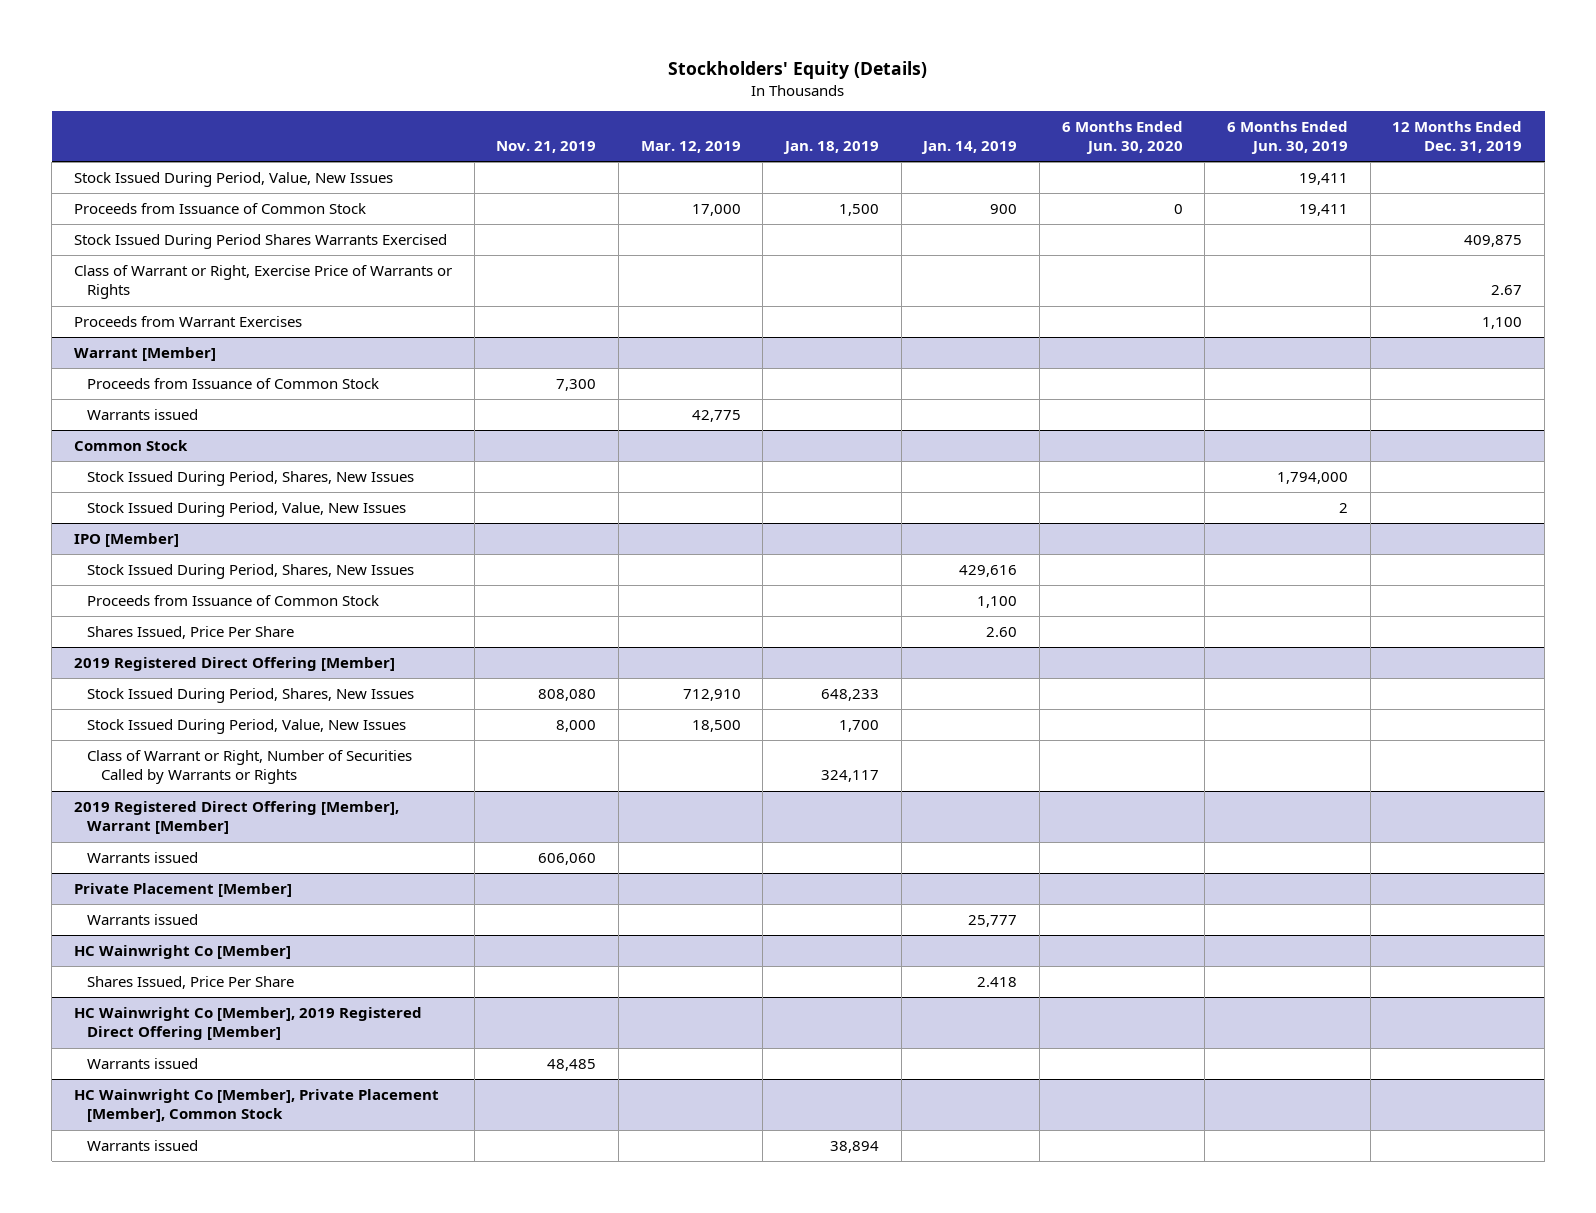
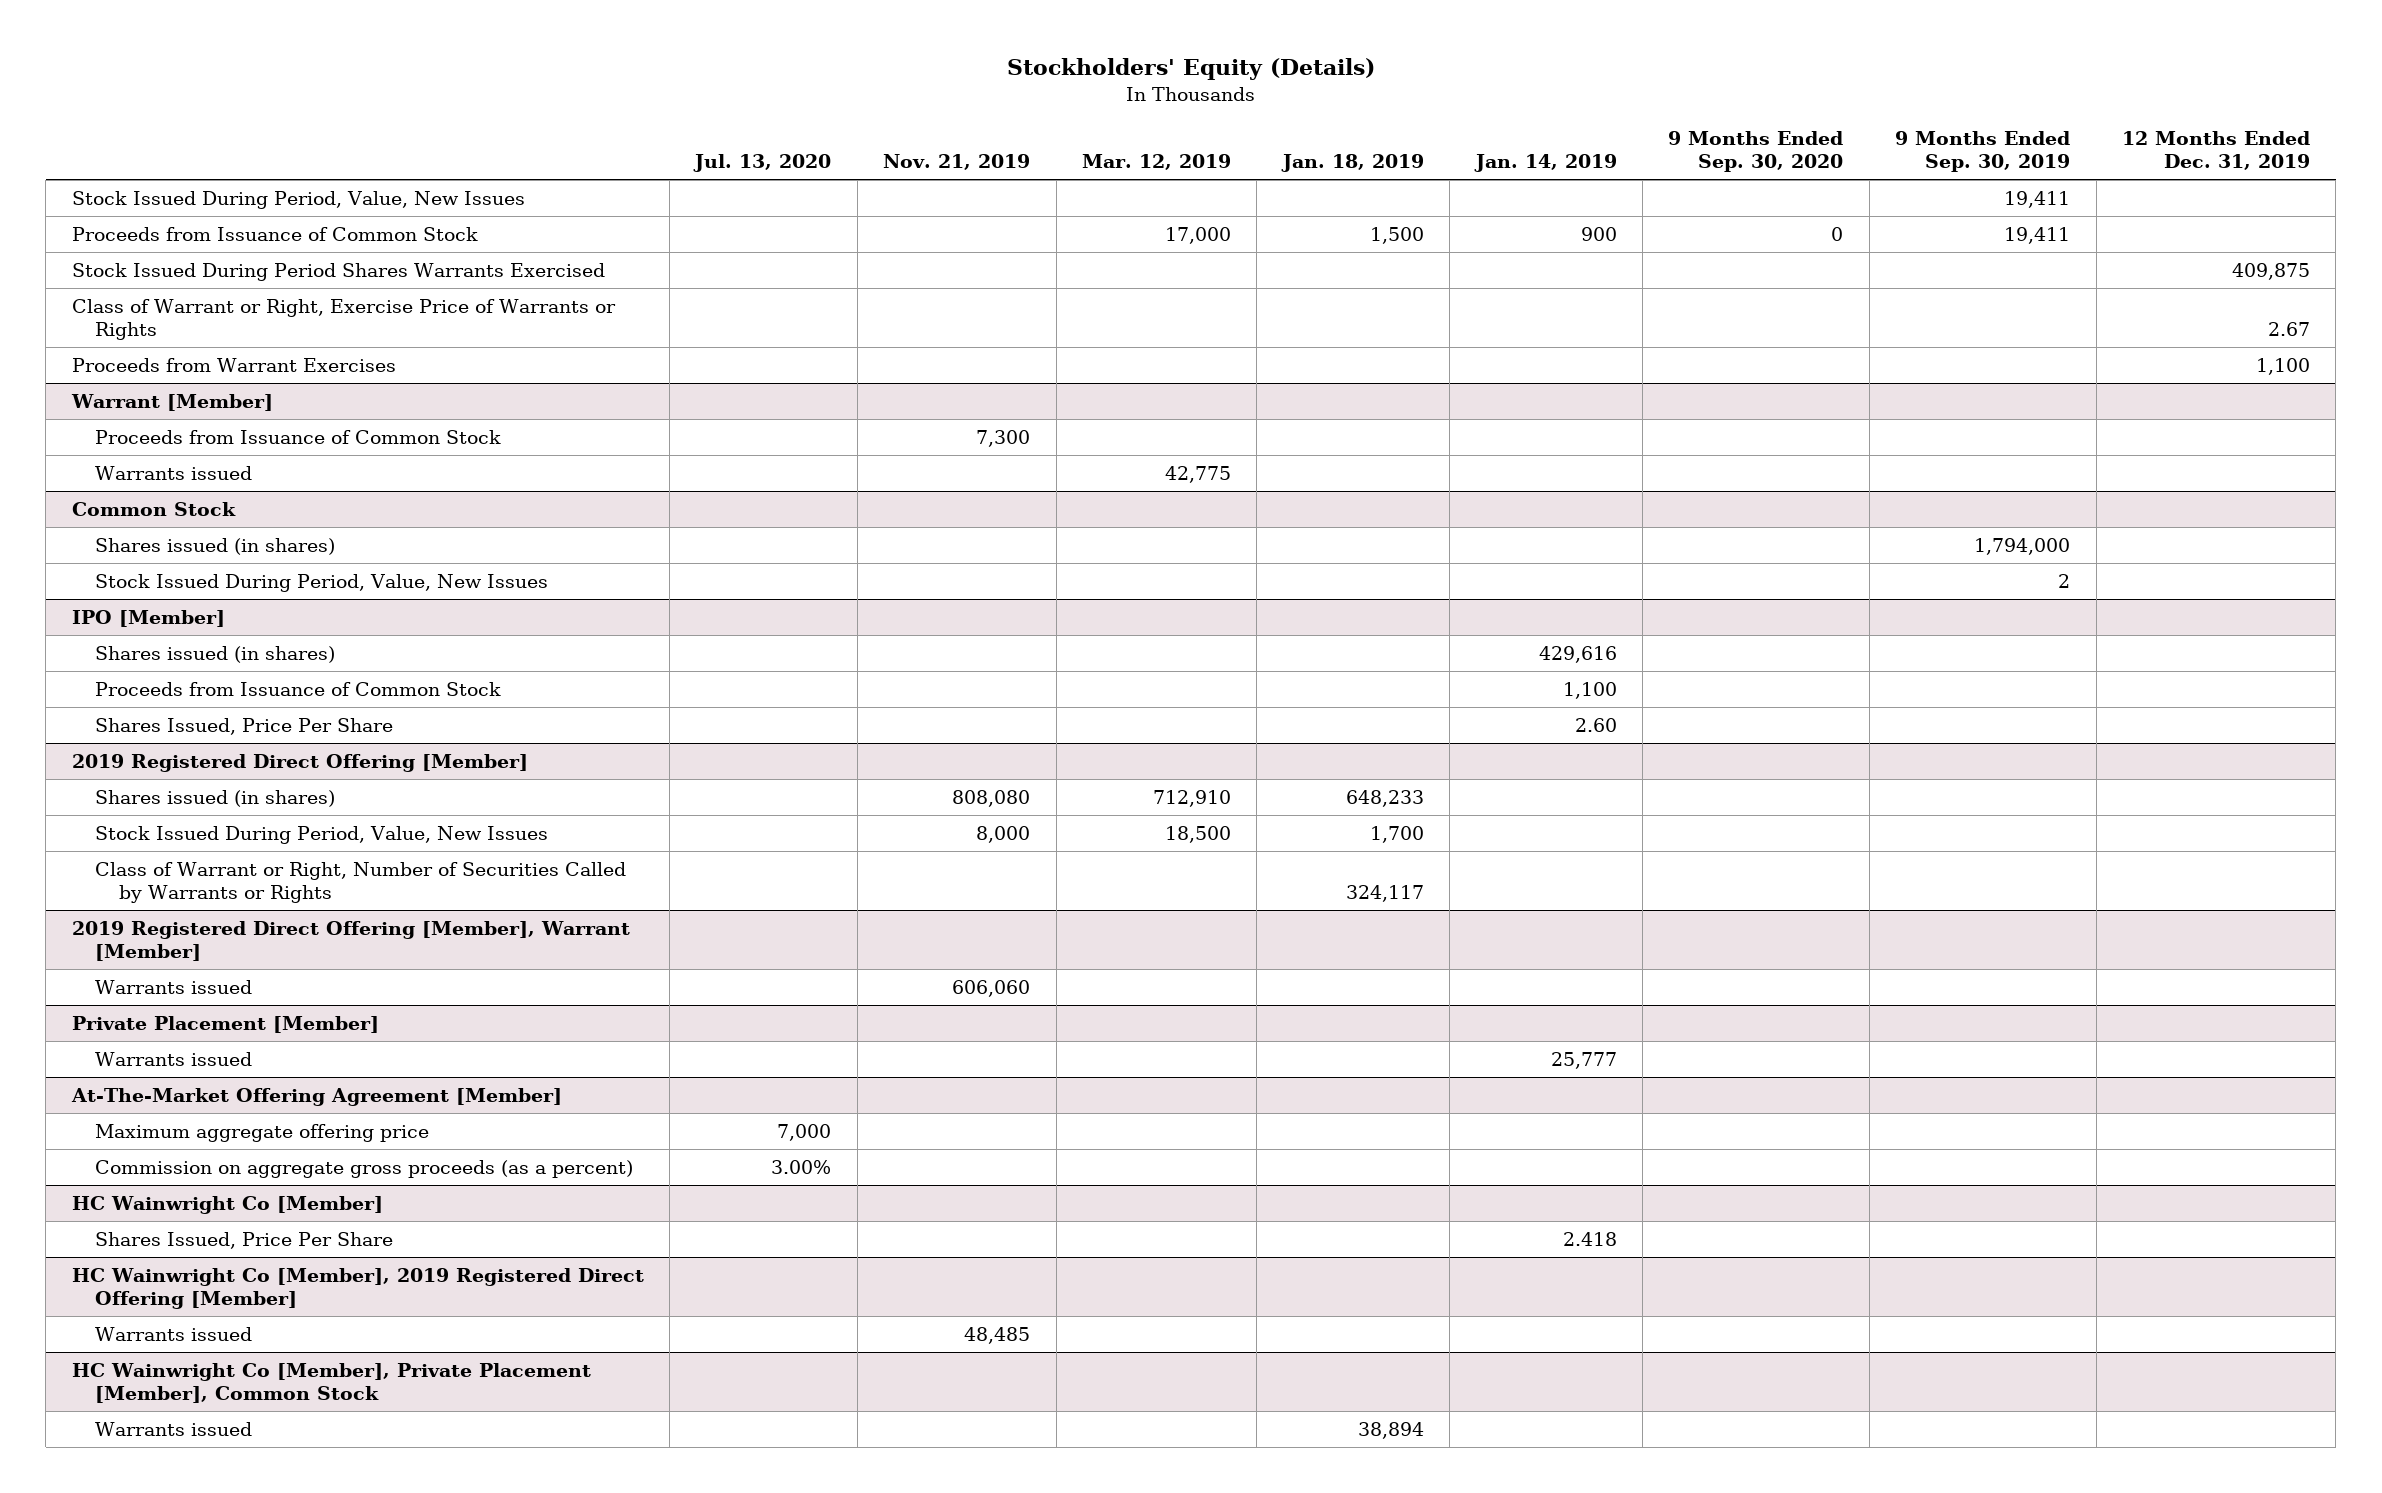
[1061,120,1183,155] 6 Months Ended Jun. 30, 2020 -> none
[1227,120,1349,155] 6 Months Ended Jun. 30, 2019 -> none
none -> [693,154,832,173] Jul. 13, 2020
none -> [1668,130,1844,173] 9 Months Ended Sep. 30, 2020
none -> [1895,130,2071,173] 9 Months Ended Sep. 30, 2019
[87,470,415,486] Stock Issued During Period, Shares, New Issues -> [95,538,336,556] Shares issued (in shares)
[87,563,415,579] Stock Issued During Period, Shares, New Issues -> [95,646,336,664] Shares issued (in shares)
[87,687,415,703] Stock Issued During Period, Shares, New Issues -> [95,790,336,808] Shares issued (in shares)
none -> [70,1088,562,1107] At-The-Market Offering Agreement [Member]
none -> [95,1124,430,1143] Maximum aggregate offering price
none -> [95,1160,634,1179] Commission on aggregate gross proceeds (as a percent)

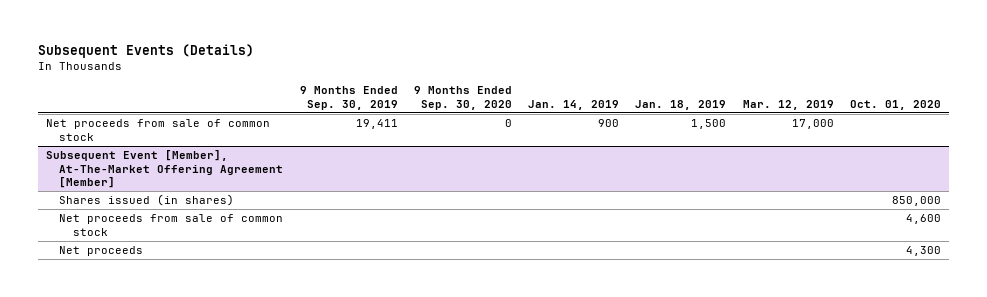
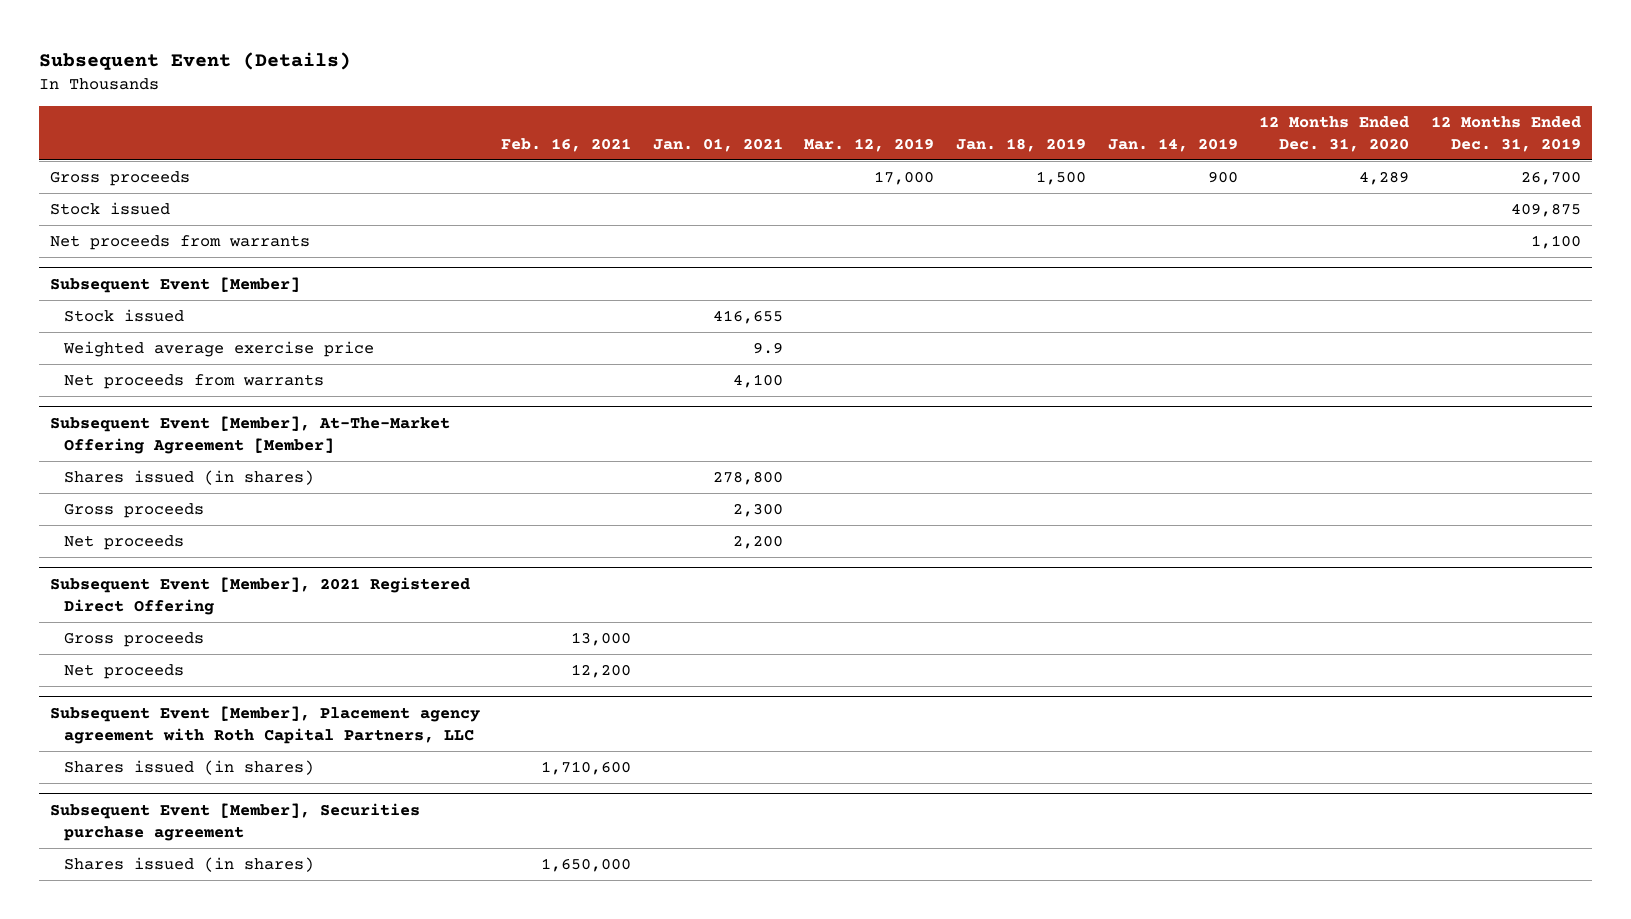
[38,44,255,59] Subsequent Events (Details) -> [38,51,351,70] Subsequent Event (Details)
[299,86,398,110] 9 Months Ended Sep. 30, 2019 -> none
[413,86,512,110] 9 Months Ended Sep. 30, 2020 -> none
[849,99,941,110] Oct. 01, 2020 -> none
none -> [501,137,632,152] Feb. 16, 2021
none -> [652,137,783,152] Jan. 01, 2021
none -> [1259,115,1410,152] 12 Months Ended Dec. 31, 2020
none -> [1430,115,1581,152] 12 Months Ended Dec. 31, 2019
[46,119,271,141] Net proceeds from sale of common stock -> [49,170,190,186] Gross proceeds
none -> [49,201,170,215] Stock issued
none -> [49,234,310,250] Net proceeds from warrants
none -> [49,276,300,293] Subsequent Event [Member]
none -> [64,308,185,322] Stock issued
none -> [63,340,375,357] Weighted average exercise price
none -> [64,373,325,389] Net proceeds from warrants
[59,214,284,236] Net proceeds from sale of common stock -> [64,502,205,518] Gross proceeds
none -> [49,576,470,615] Subsequent Event [Member], 2021 Registered Direct Offering
none -> [64,631,205,647] Gross proceeds
none -> [64,663,185,679] Net proceeds
none -> [49,705,480,744] Subsequent Event [Member], Placement agency agreement with Roth Capital Partners, LLC
none -> [64,759,315,775] Shares issued (in shares)
none -> [49,802,420,841] Subsequent Event [Member], Securities purchase agreement
none -> [64,856,315,872] Shares issued (in shares)

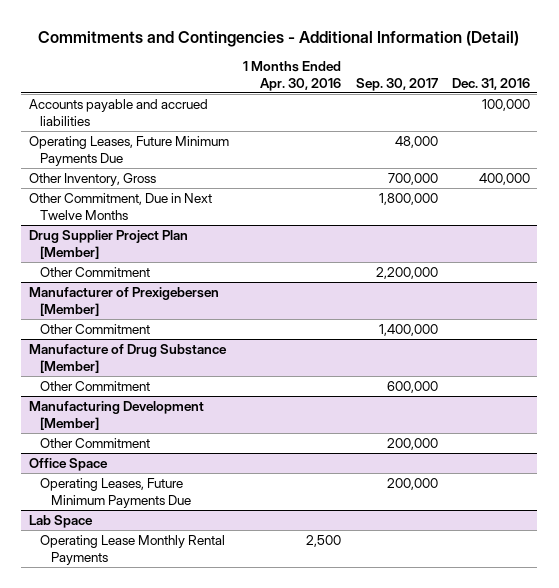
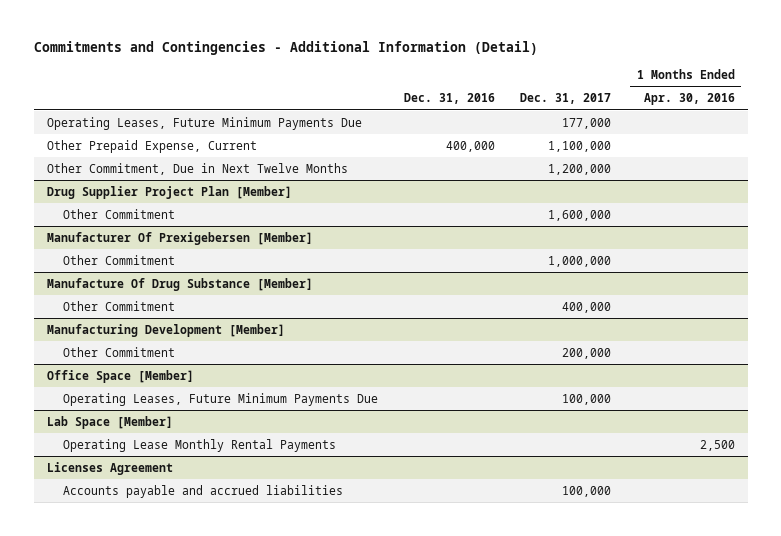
[355,77,438,91] Sep. 30, 2017 -> none
none -> [520,93,612,105] Dec. 31, 2017
[28,99,208,126] Accounts payable and accrued liabilities -> none
[28,173,156,187] Other Inventory, Gross -> none
none -> [46,139,257,153] Other Prepaid Expense, Current
[28,287,219,316] Manufacturer of Prexigebersen [Member] -> [46,231,313,245] Manufacturer Of Prexigebersen [Member]
[28,344,227,373] Manufacture of Drug Substance [Member] -> [46,277,313,291] Manufacture Of Drug Substance [Member]
[28,458,108,472] Office Space -> [46,369,194,383] Office Space [Member]
[28,515,93,529] Lab Space -> [46,415,173,429] Lab Space [Member]
none -> [46,461,173,475] Licenses Agreement
none -> [63,484,344,498] Accounts payable and accrued liabilities

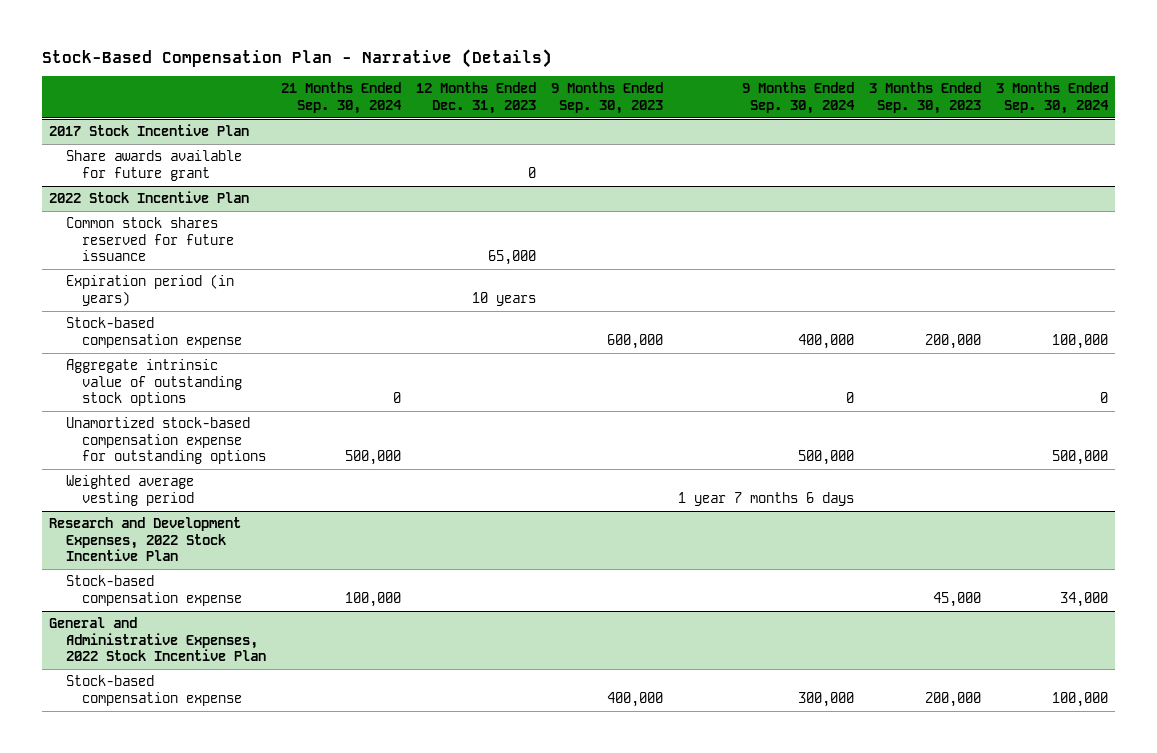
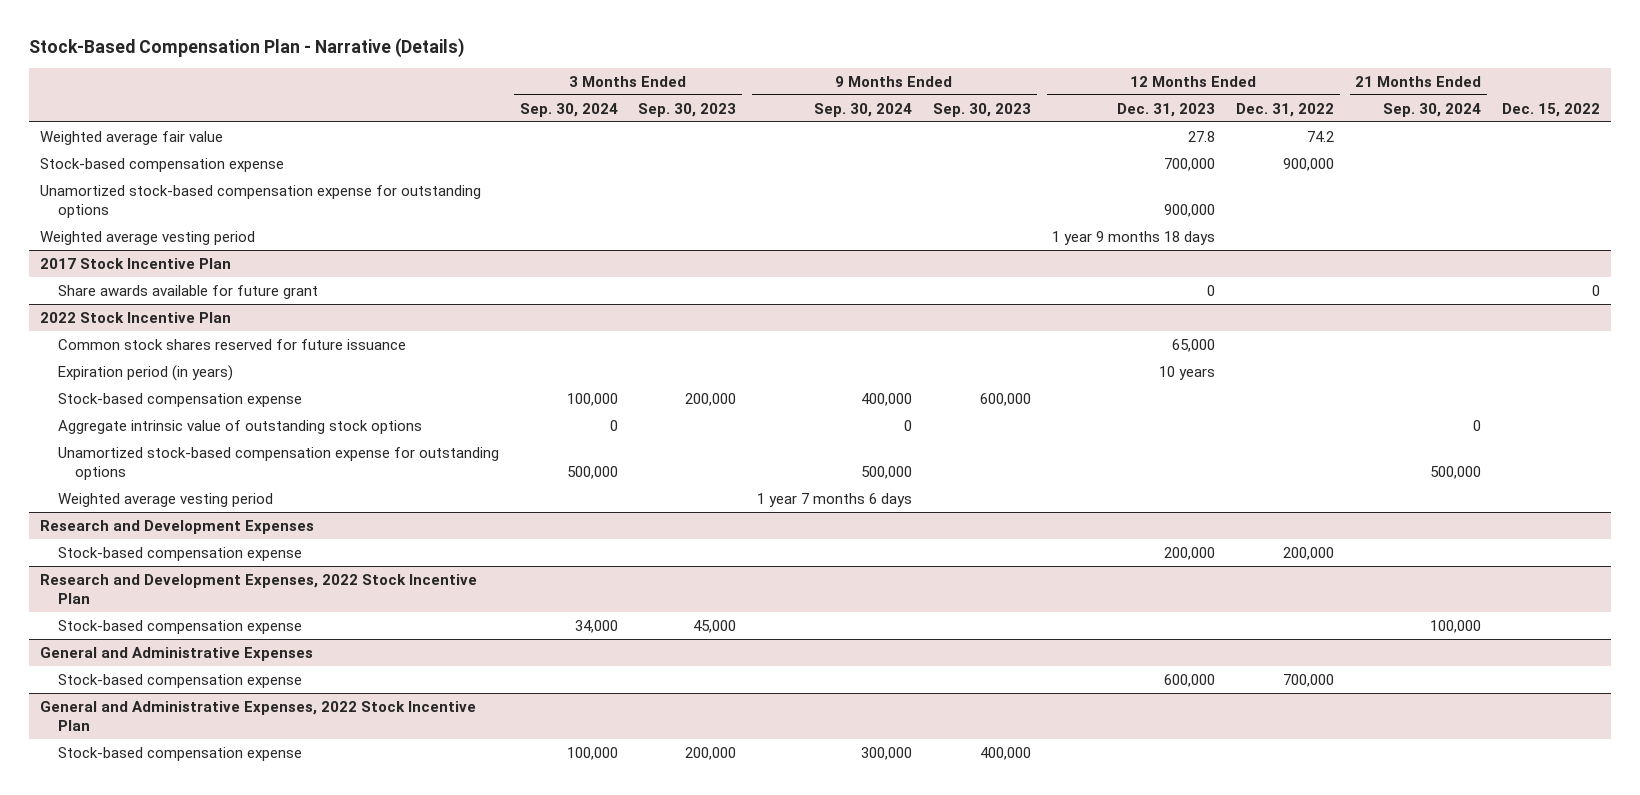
none -> [1236,102,1335,117] Dec. 31, 2022
none -> [1502,102,1601,117] Dec. 15, 2022
none -> [39,130,223,145] Weighted average fair value
none -> [39,157,284,172] Stock-based compensation expense
none -> [39,184,481,218] Unamortized stock-based compensation expense for outstanding options
none -> [39,230,255,245] Weighted average vesting period
none -> [39,519,314,534] Research and Development Expenses
none -> [57,546,302,561] Stock-based compensation expense
none -> [39,646,313,661] General and Administrative Expenses
none -> [57,673,302,688] Stock-based compensation expense

